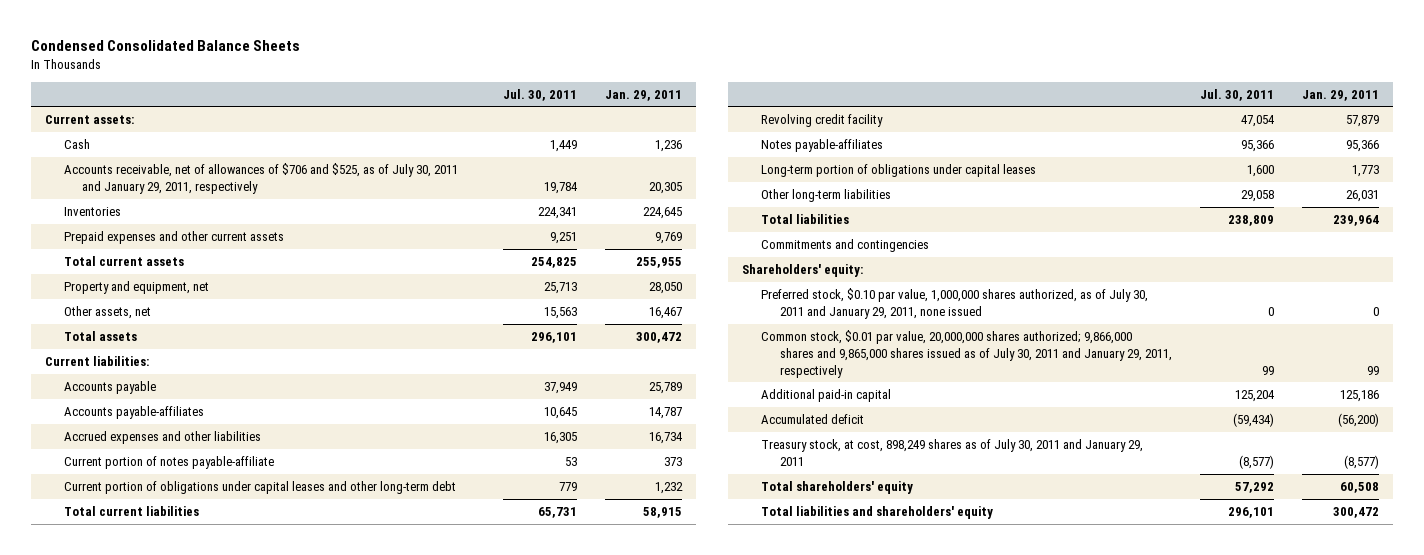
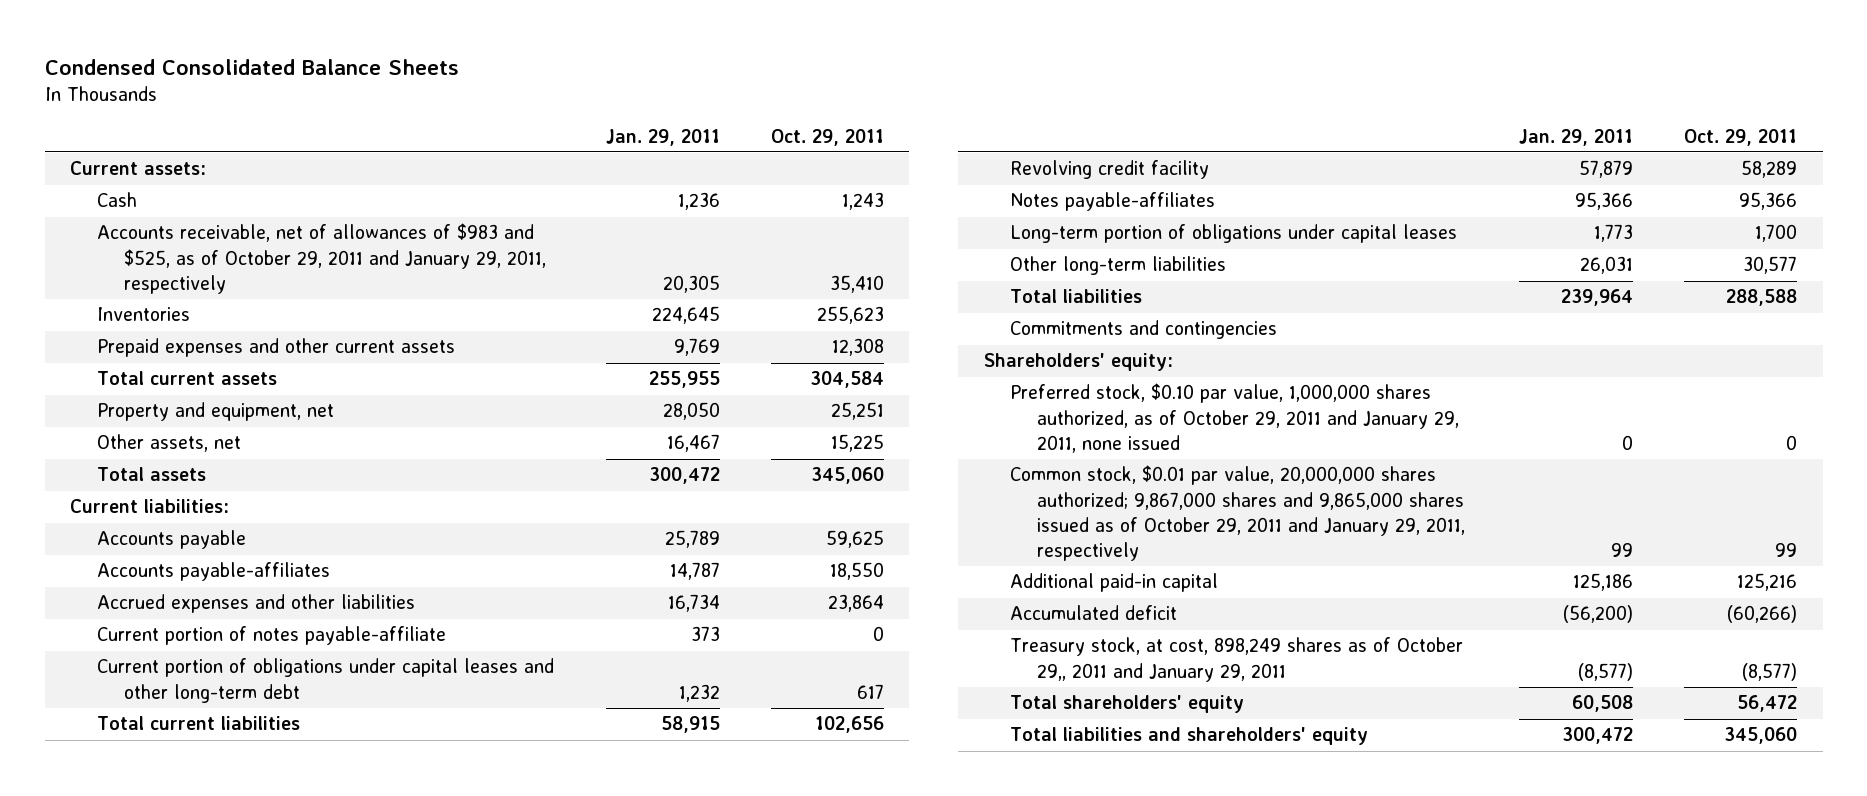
[502,88,577,101] Jul. 30, 2011 -> none
none -> [770,128,884,146] Oct. 29, 2011
[63,162,458,194] Accounts receivable, net of allowances of $706 and $525, as of July 30, 2011 and January 29, 2011, respectively -> [97,223,547,294] Accounts receivable, net of allowances of $983 and $525, as of October 29, 2011 and January 29, 2011, respectively
[761,287,1149,319] Preferred stock, $0.10 par value, 1,000,000 shares authorized, as of July 30, 2011 and January 29, 2011, none issued -> [1010,383,1460,453] Preferred stock, $0.10 par value, 1,000,000 shares authorized, as of October 29, 2011 and January 29, 2011, none issued
[761,329,1172,378] Common stock, $0.01 par value, 20,000,000 shares authorized; 9,866,000 shares and 9,865,000 shares issued as of July 30, 2011 and January 29, 2011, respectively -> [1010,465,1466,561] Common stock, $0.01 par value, 20,000,000 shares authorized; 9,867,000 shares and 9,865,000 shares issued as of October 29, 2011 and January 29, 2011, respectively
[761,438,1144,466] Treasury stock, at cost, 898,249 shares as of July 30, 2011 and January 29, 2011 -> [1010,637,1464,682] Treasury stock, at cost, 898,249 shares as of October 29,, 2011 and January 29, 2011

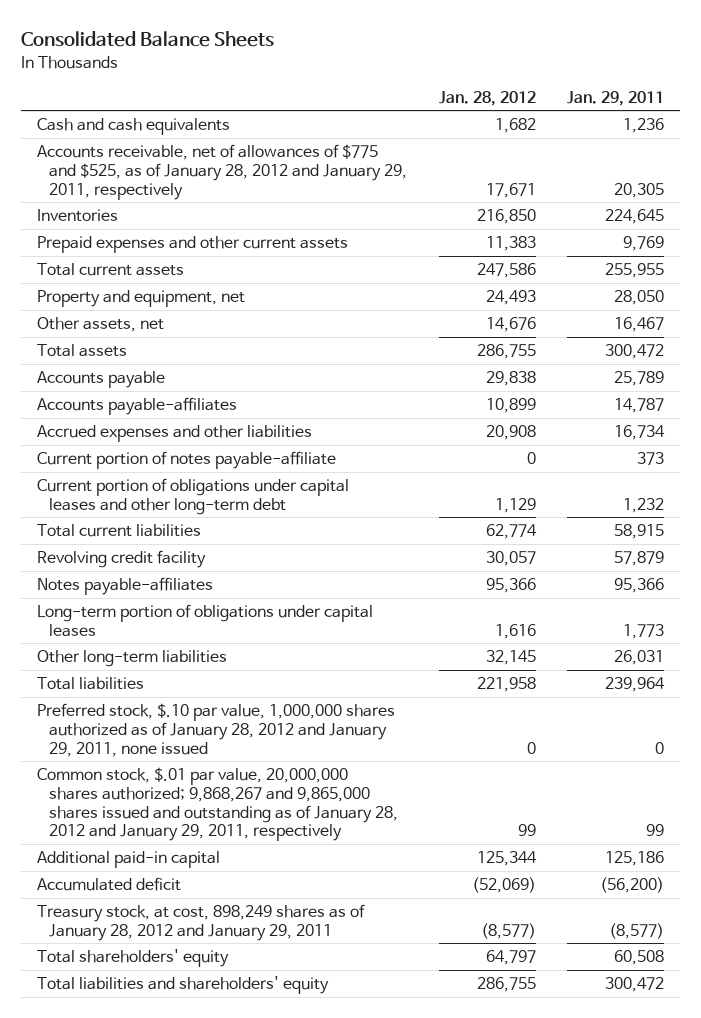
[44,58,459,75] Condensed Consolidated Balance Sheets -> [21,30,275,47] Consolidated Balance Sheets
[770,128,884,146] Oct. 29, 2011 -> none
none -> [438,90,536,106] Jan. 28, 2012
[70,161,207,176] Current assets: -> none
[97,192,138,208] Cash -> [36,118,230,136] Cash and cash equivalents
[97,223,547,294] Accounts receivable, net of allowances of $983 and $525, as of October 29, 2011 and January 29, 2011, respectively -> [36,144,407,200] Accounts receivable, net of allowances of $775 and $525, as of January 28, 2012 and January 29, 2011, respectively
[70,499,230,514] Current liabilities: -> none
[1010,320,1278,340] Commitments and contingencies -> none
[983,353,1173,372] Shareholders' equity: -> none
[1010,383,1460,453] Preferred stock, $0.10 par value, 1,000,000 shares authorized, as of October 29, 2011 and January 29, 2011, none issued -> [36,703,395,757] Preferred stock, $.10 par value, 1,000,000 shares authorized as of January 28, 2012 and January 29, 2011, none issued
[1010,465,1466,561] Common stock, $0.01 par value, 20,000,000 shares authorized; 9,867,000 shares and 9,865,000 shares issued as of October 29, 2011 and January 29, 2011, respectively -> [36,767,398,842] Common stock, $.01 par value, 20,000,000 shares authorized; 9,868,267 and 9,865,000 shares issued and outstanding as of January 28, 2012 and January 29, 2011, respectively
[1010,637,1464,682] Treasury stock, at cost, 898,249 shares as of October 29,, 2011 and January 29, 2011 -> [36,904,365,941] Treasury stock, at cost, 898,249 shares as of January 28, 2012 and January 29, 2011

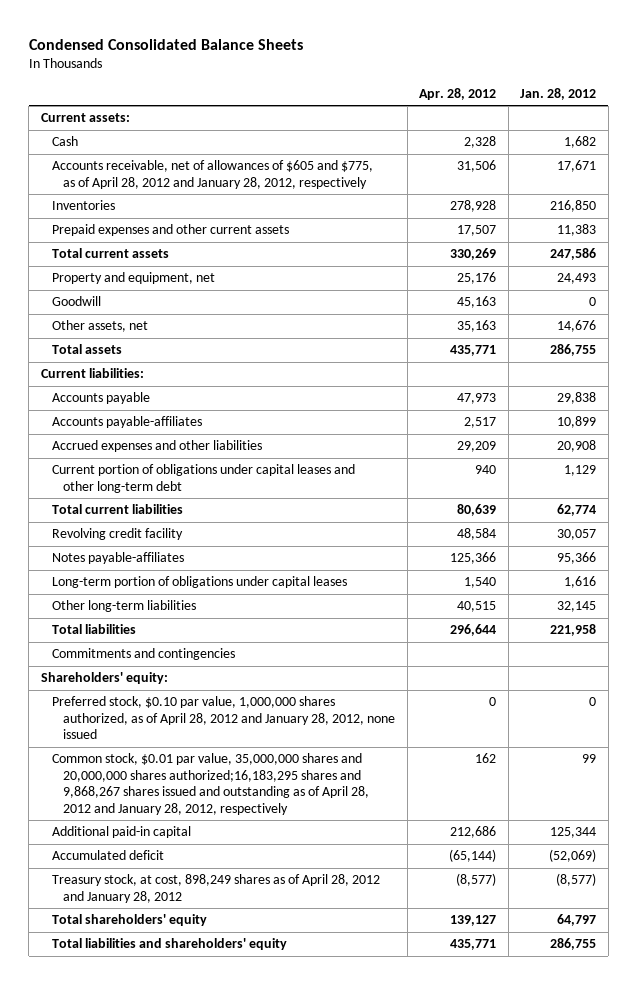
[21,30,275,47] Consolidated Balance Sheets -> [28,38,303,50] Condensed Consolidated Balance Sheets
[567,90,665,106] Jan. 29, 2011 -> none
none -> [419,87,497,100] Apr. 28, 2012
none -> [40,113,130,123] Current assets:
[36,118,230,136] Cash and cash equivalents -> [52,136,79,147] Cash
[36,144,407,200] Accounts receivable, net of allowances of $775 and $525, as of January 28, 2012 and January 29, 2011, respectively -> [52,160,374,189] Accounts receivable, net of allowances of $605 and $775, as of April 28, 2012 and January 28, 2012, respectively
none -> [52,296,102,307] Goodwill
none -> [40,368,144,379] Current liabilities:
[36,451,336,470] Current portion of notes payable-affiliate -> none
none -> [52,648,236,661] Commitments and contingencies
none -> [40,672,168,685] Shareholders' equity:
[36,703,395,757] Preferred stock, $.10 par value, 1,000,000 shares authorized as of January 28, 2012 and January 29, 2011, none issued -> [52,696,396,740] Preferred stock, $0.10 par value, 1,000,000 shares authorized, as of April 28, 2012 and January 28, 2012, none issued
[36,767,398,842] Common stock, $.01 par value, 20,000,000 shares authorized; 9,868,267 and 9,865,000 shares issued and outstanding as of January 28, 2012 and January 29, 2011, respectively -> [52,753,370,815] Common stock, $0.01 par value, 35,000,000 shares and 20,000,000 shares authorized;16,183,295 shares and 9,868,267 shares issued and outstanding as of April 28, 2012 and January 28, 2012, respectively
[36,904,365,941] Treasury stock, at cost, 898,249 shares as of January 28, 2012 and January 29, 2011 -> [52,874,381,903] Treasury stock, at cost, 898,249 shares as of April 28, 2012 and January 28, 2012

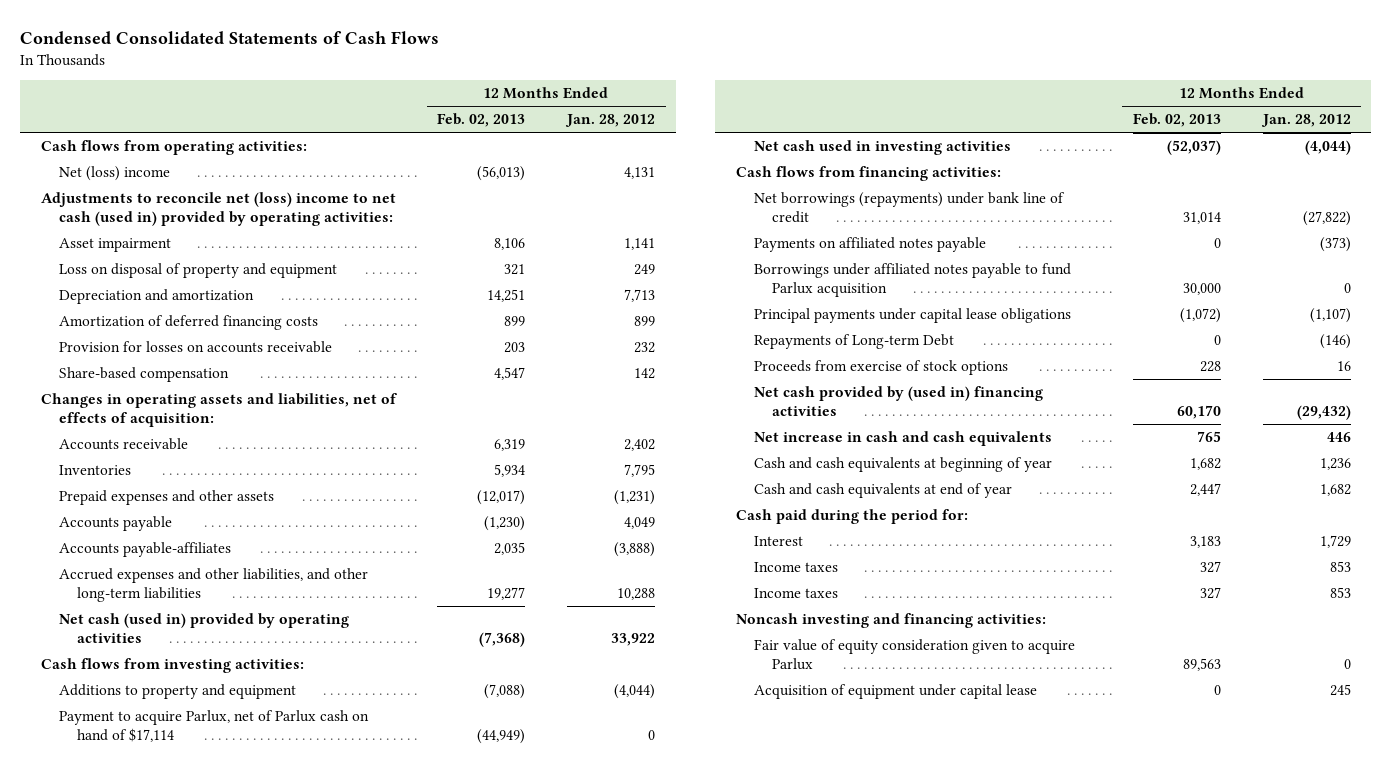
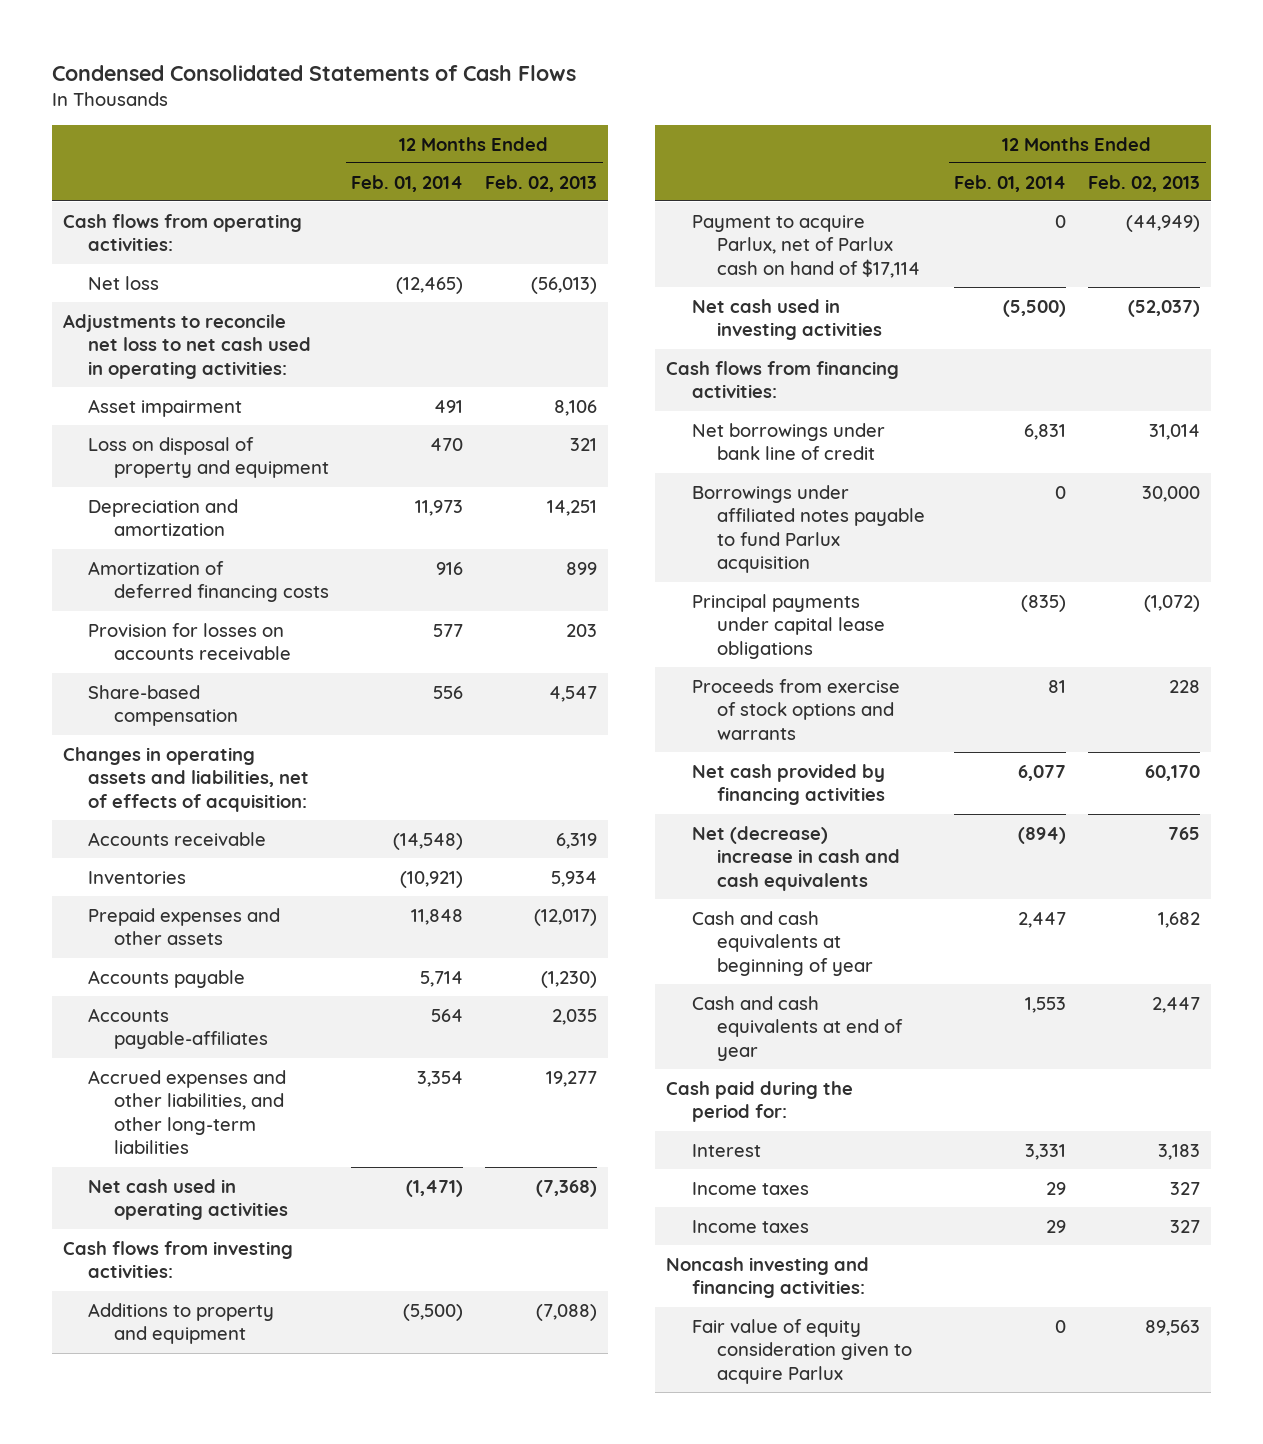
[565,114,656,128] Jan. 28, 2012 -> none
none -> [351,174,464,192] Feb. 01, 2014
[58,166,170,182] Net (loss) income -> [88,275,160,290] Net loss
[40,192,396,226] Adjustments to reconcile net (loss) income to net cash (used in) provided by operating activities: -> [62,313,312,379] Adjustments to reconcile net loss to net cash used in operating activities:
[58,613,349,643] Net cash (used in) provided by operating activities -> [88,1178,289,1221] Net cash used in operating activities
[753,237,986,253] Payments on affiliated notes payable -> none
[753,192,1065,223] Net borrowings (repayments) under bank line of credit -> [691,422,885,461] Net borrowings under bank line of credit
[753,334,954,350] Repayments of Long-term Debt -> none
[753,360,1008,376] Proceeds from exercise of stock options -> [691,678,900,740] Proceeds from exercise of stock options and warrants
[753,386,1043,416] Net cash provided by (used in) financing activities -> [691,763,886,806] Net cash provided by financing activities
[753,431,1052,447] Net increase in cash and cash equivalents -> [691,825,901,891] Net (decrease) increase in cash and cash equivalents
[753,684,1037,700] Acquisition of equipment under capital lease -> none

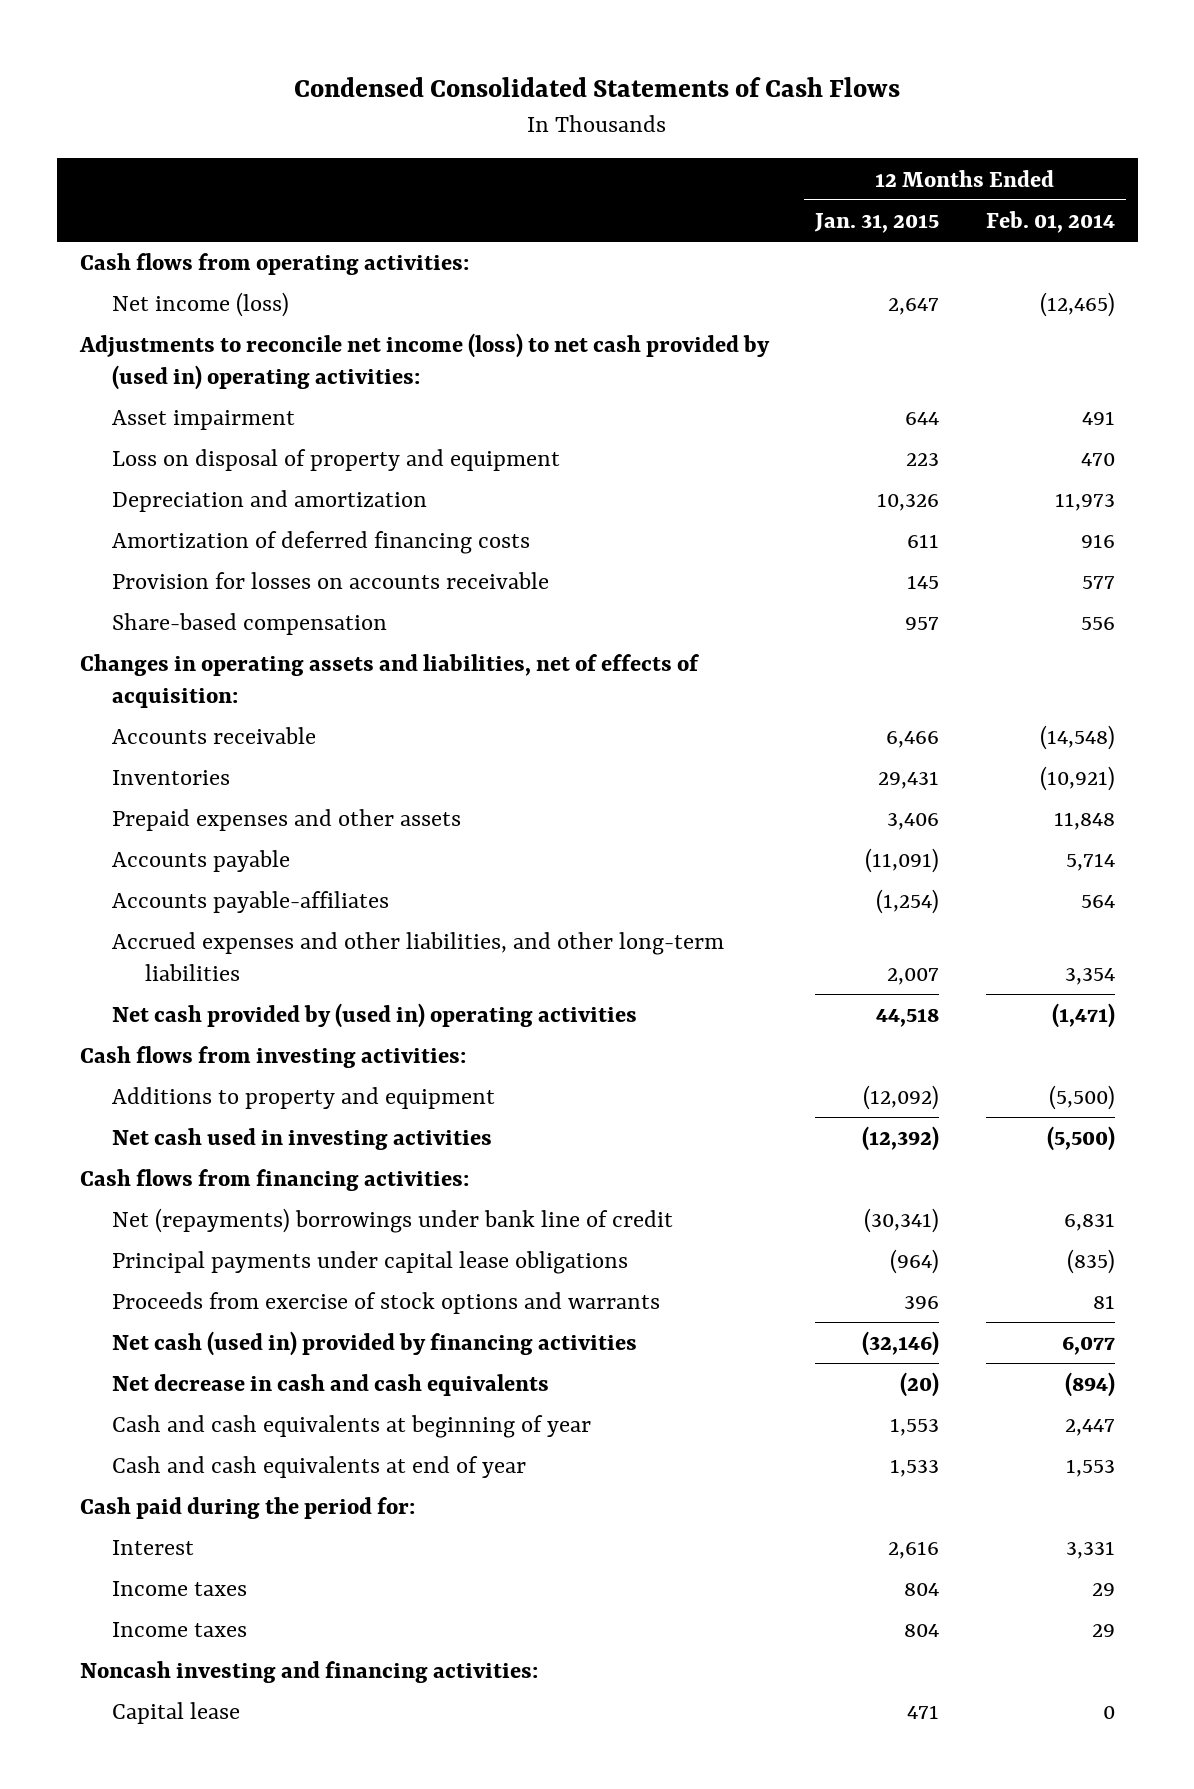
[485,174,598,192] Feb. 02, 2013 -> none
none -> [814,213,940,234] Jan. 31, 2015
[88,275,160,290] Net loss -> [112,292,290,318] Net income (loss)
[62,313,312,379] Adjustments to reconcile net loss to net cash used in operating activities: -> [78,333,770,390] Adjustments to reconcile net income (loss) to net cash provided by (used in) operating activities:
[88,1178,289,1221] Net cash used in operating activities -> [112,1003,638,1029] Net cash provided by (used in) operating activities
[691,214,921,278] Payment to acquire Parlux, net of Parlux cash on hand of $17,114 -> none
[691,484,926,574] Borrowings under affiliated notes payable to fund Parlux acquisition -> none
[691,422,885,461] Net borrowings under bank line of credit -> [112,1208,674,1234] Net (repayments) borrowings under bank line of credit
[691,763,886,806] Net cash provided by financing activities -> [112,1331,638,1357] Net cash (used in) provided by financing activities
[691,825,901,891] Net (decrease) increase in cash and cash equivalents -> [112,1374,550,1397] Net decrease in cash and cash equivalents
[691,1318,913,1384] Fair value of equity consideration given to acquire Parlux -> [112,1702,241,1725] Capital lease

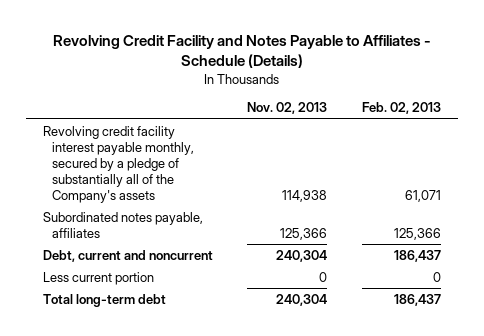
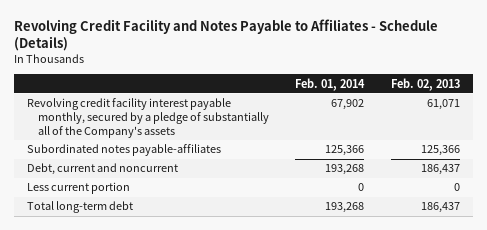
[247,102,328,115] Nov. 02, 2013 -> none
none -> [295,77,366,91] Feb. 01, 2014
[42,211,203,238] Subordinated notes payable, affiliates -> [26,144,221,157] Subordinated notes payable-affiliates

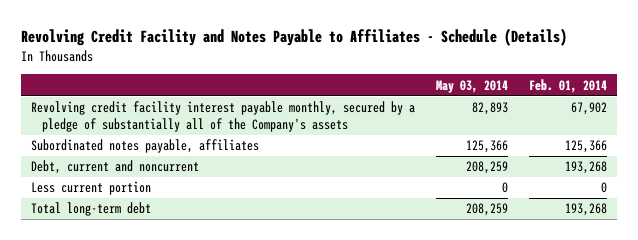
[391,77,461,91] Feb. 02, 2013 -> none
none -> [436,79,509,93] May 03, 2014
[26,144,221,157] Subordinated notes payable-affiliates -> [31,139,260,154] Subordinated notes payable, affiliates

